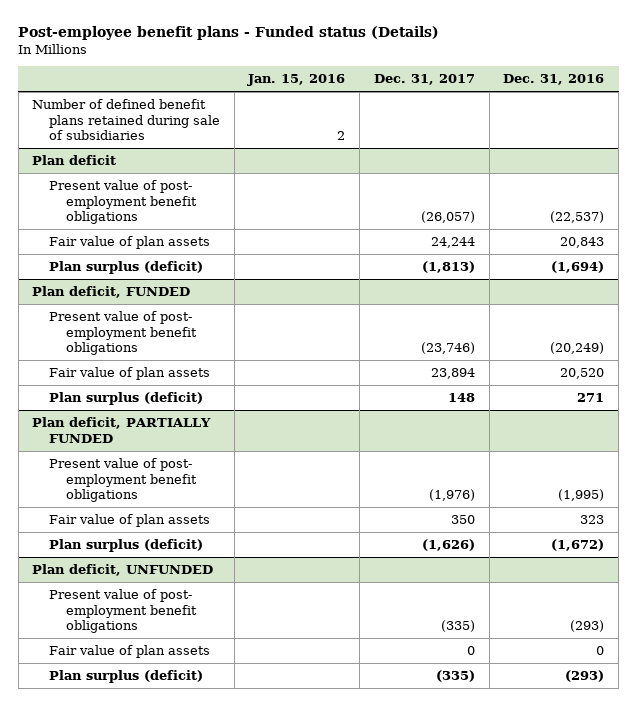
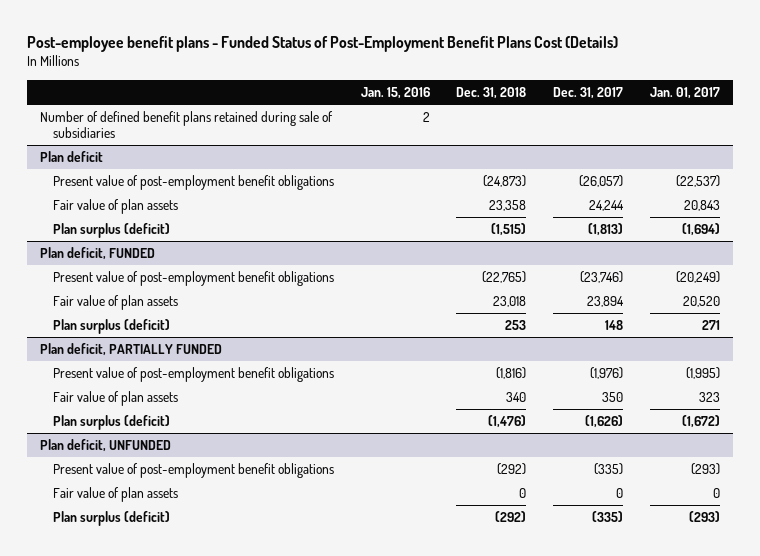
[18,26,440,41] Post-employee benefit plans - Funded status (Details) -> [26,35,618,52] Post-employee benefit plans - Funded Status of Post-Employment Benefit Plans Cost (Details)
[503,74,605,86] Dec. 31, 2016 -> none
none -> [456,86,527,99] Dec. 31, 2018
none -> [649,86,720,99] Jan. 01, 2017
[49,180,197,224] Present value of post- employment benefit obligations -> [52,175,334,191] Present value of post-employment benefit obligations
[49,311,197,355] Present value of post- employment benefit obligations -> [52,271,334,287] Present value of post-employment benefit obligations
[49,458,197,502] Present value of post- employment benefit obligations -> [52,367,334,383] Present value of post-employment benefit obligations
[49,589,197,633] Present value of post- employment benefit obligations -> [52,463,334,479] Present value of post-employment benefit obligations

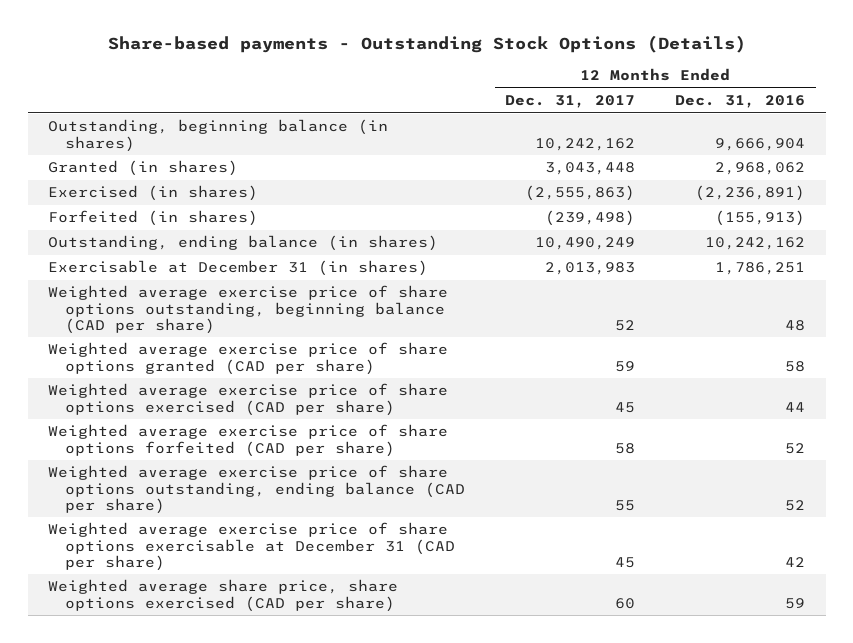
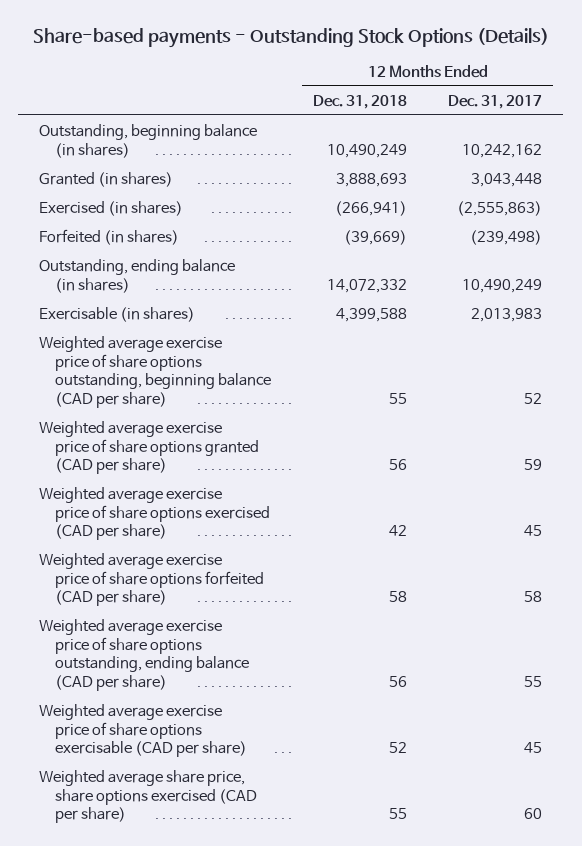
[675,95,806,109] Dec. 31, 2016 -> none
none -> [312,94,407,109] Dec. 31, 2018
[47,260,428,277] Exercisable at December 31 (in shares) -> [39,306,196,322] Exercisable (in shares)
[47,522,455,571] Weighted average exercise price of share options exercisable at December 31 (CAD per share) -> [39,703,248,758] Weighted average exercise price of share options exercisable (CAD per share)

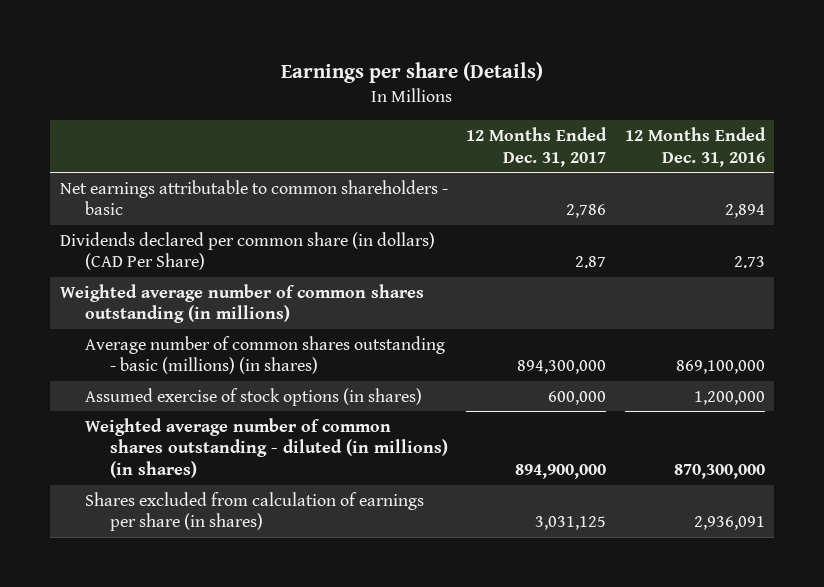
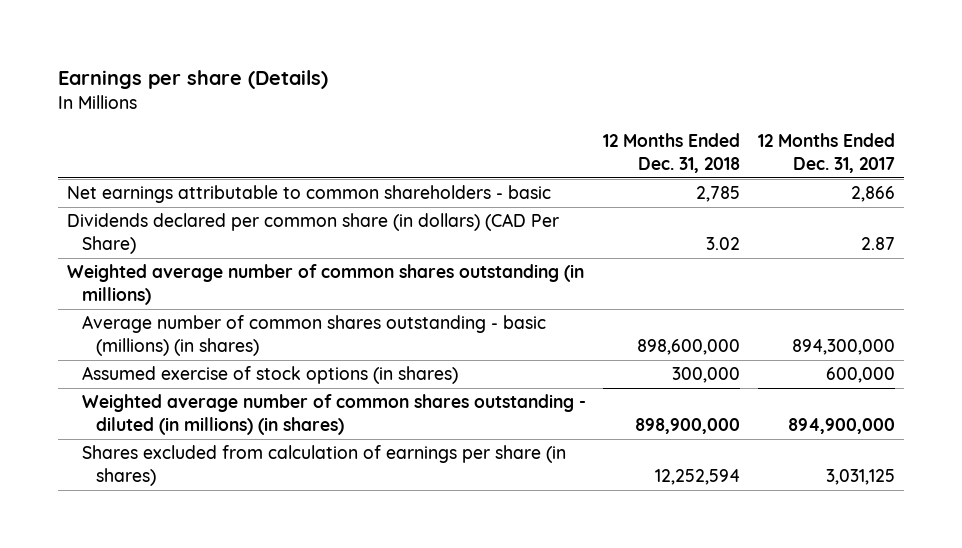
[624,126,766,167] 12 Months Ended Dec. 31, 2016 -> none
none -> [603,133,741,173] 12 Months Ended Dec. 31, 2018
[566,204,607,219] 2,786 -> [851,186,896,203] 2,866

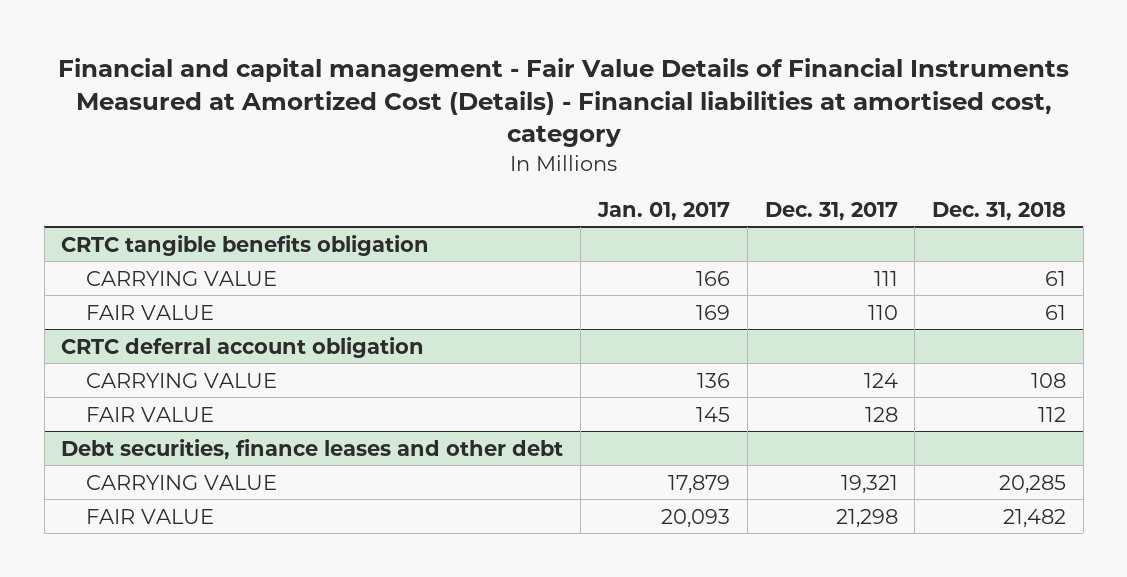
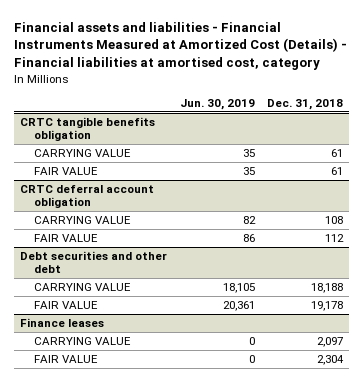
[57,57,1069,148] Financial and capital management - Fair Value Details of Financial Instruments Measured at Amortized Cost (Details) - Financial liabilities at amortised cost, category -> [14,21,348,71] Financial assets and liabilities - Financial Instruments Measured at Amortized Cost (Details) - Financial liabilities at amortised cost, category
[596,201,730,221] Jan. 01, 2017 -> none
[764,201,898,221] Dec. 31, 2017 -> none
none -> [179,98,255,110] Jun. 30, 2019
[61,438,564,460] Debt securities, finance leases and other debt -> [20,250,168,274] Debt securities and other debt
[999,474,1067,494] 20,285 -> [310,282,343,293] 18,188
[1003,508,1067,528] 21,482 -> [310,300,343,311] 19,178
none -> [20,317,105,327] Finance leases
none -> [33,336,131,345] CARRYING VALUE
none -> [33,354,98,363] FAIR VALUE

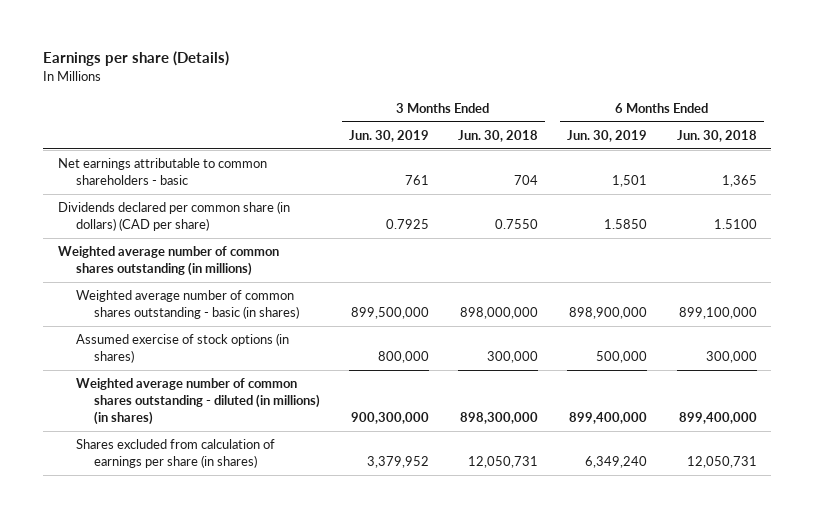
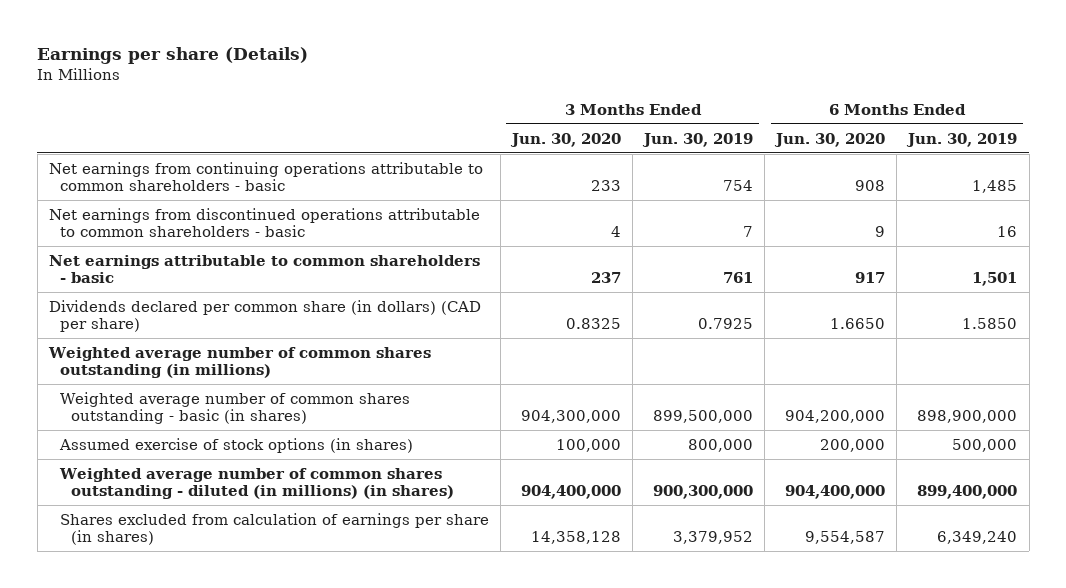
[458,129,539,142] Jun. 30, 2018 -> none
[676,129,757,142] Jun. 30, 2018 -> none
none -> [509,132,621,147] Jun. 30, 2020
none -> [774,132,886,147] Jun. 30, 2020
none -> [48,161,483,192] Net earnings from continuing operations attributable to common shareholders - basic
none -> [48,207,480,238] Net earnings from discontinued operations attributable to common shareholders - basic

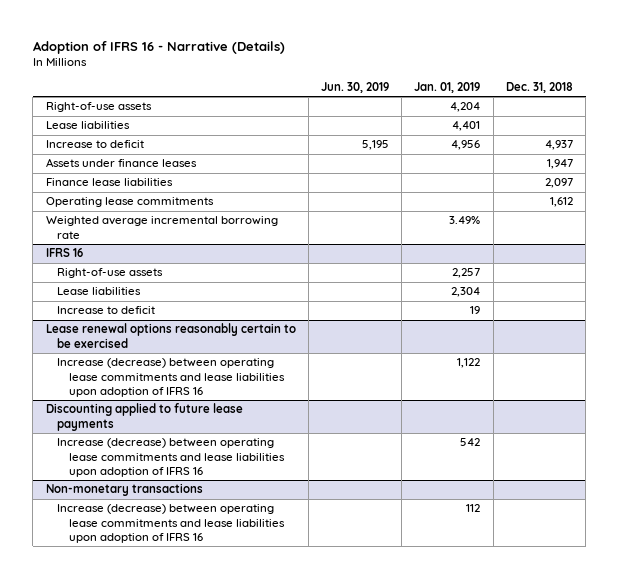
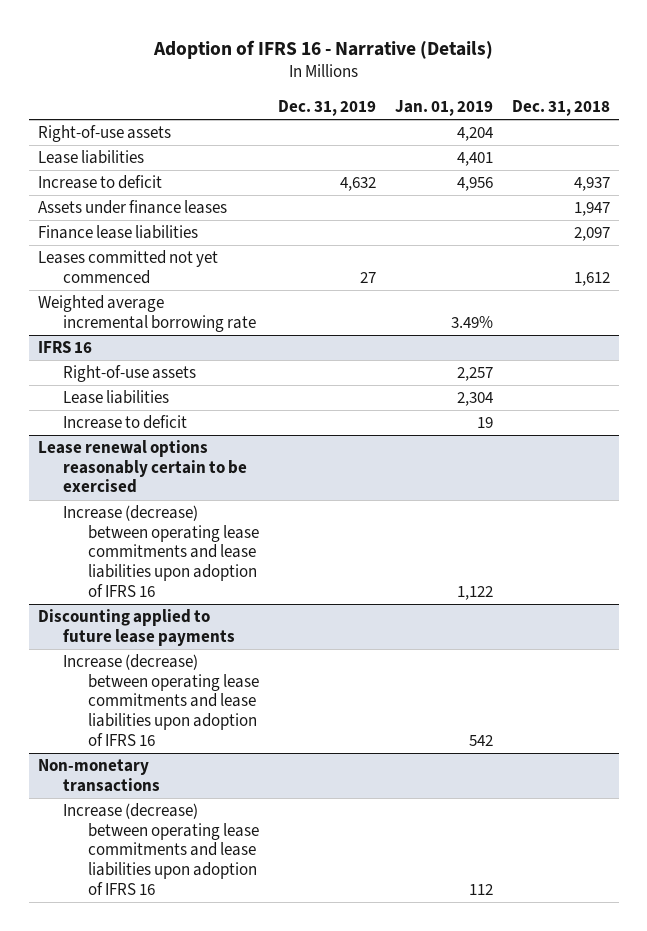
[321,81,390,93] Jun. 30, 2019 -> none
none -> [277,100,376,117] Dec. 31, 2019
[45,197,214,208] Operating lease commitments -> [37,250,218,284] Leases committed not yet commenced

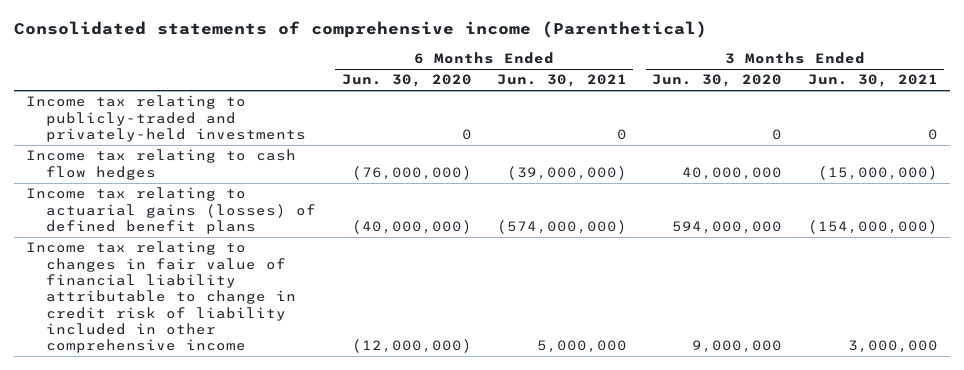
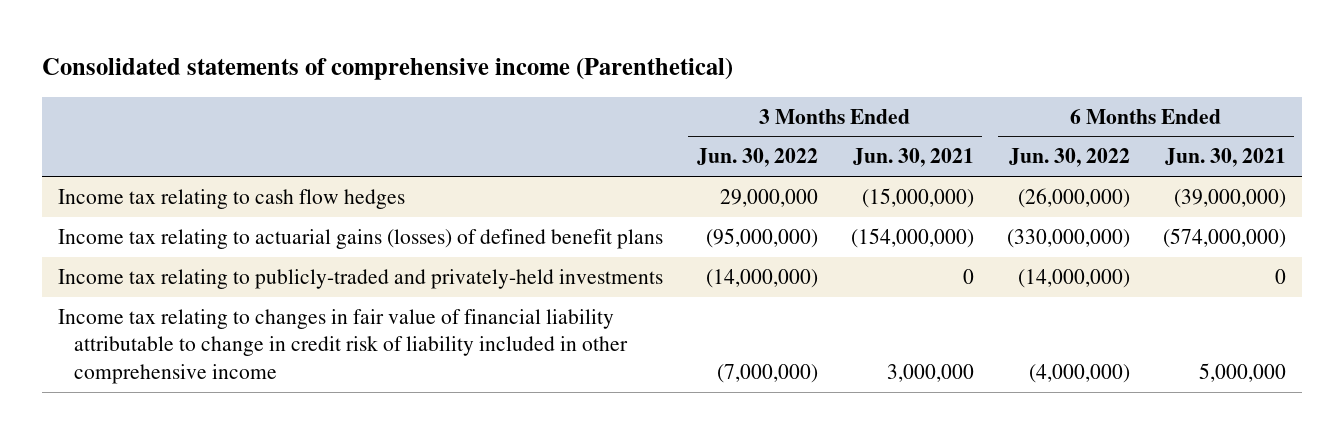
[341,74,472,88] Jun. 30, 2020 -> none
[652,74,783,88] Jun. 30, 2020 -> none
none -> [696,148,818,168] Jun. 30, 2022
none -> [1008,148,1130,168] Jun. 30, 2022
[26,95,307,142] Income tax relating to publicly-traded and privately-held investments -> [58,268,664,289] Income tax relating to publicly-traded and privately-held investments

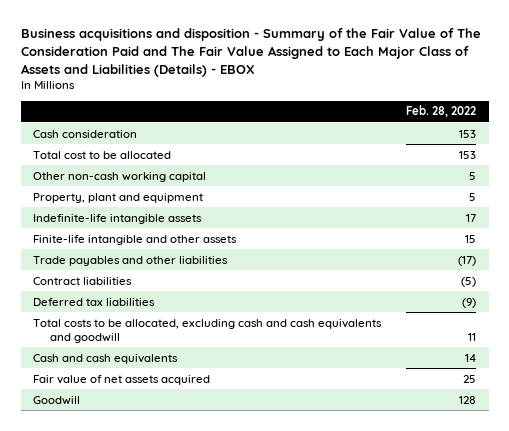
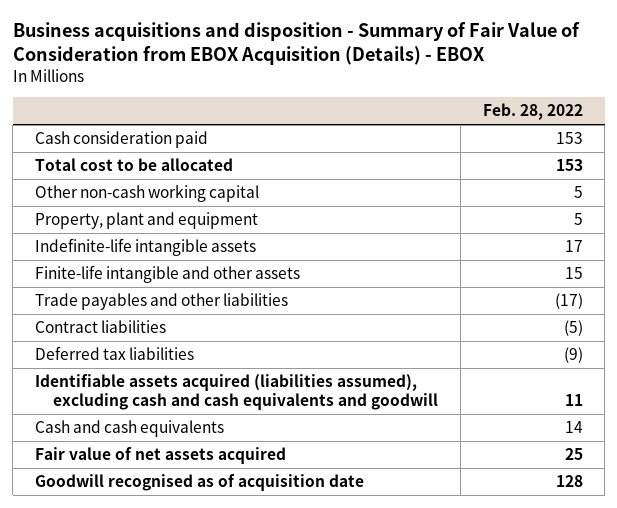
[20,28,481,77] Business acquisitions and disposition - Summary of the Fair Value of The Consideration Paid and The Fair Value Assigned to Each Major Class of Assets and Liabilities (Details) - EBOX -> [12,21,580,65] Business acquisitions and disposition - Summary of Fair Value of Consideration from EBOX Acquisition (Details) - EBOX
[33,129,138,138] Cash consideration -> [34,131,208,149] Cash consideration paid
[33,318,383,343] Total costs to be allocated, excluding cash and cash equivalents and goodwill -> none
none -> [34,374,439,411] Identifiable assets acquired (liabilities assumed), excluding cash and cash equivalents and goodwill
[33,395,81,405] Goodwill -> [34,474,364,492] Goodwill recognised as of acquisition date

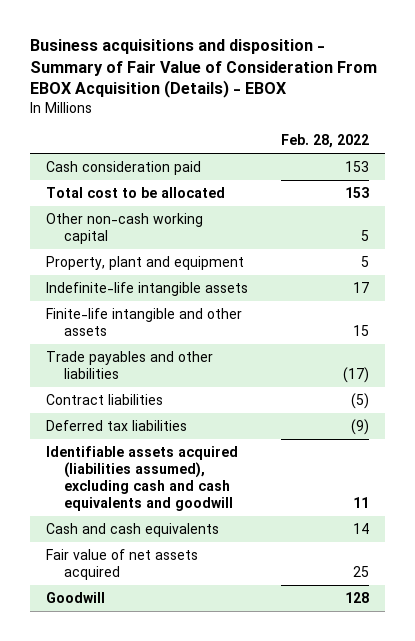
[12,21,580,65] Business acquisitions and disposition - Summary of Fair Value of Consideration from EBOX Acquisition (Details) - EBOX -> [29,39,377,99] Business acquisitions and disposition - Summary of Fair Value of Consideration From EBOX Acquisition (Details) - EBOX
[34,474,364,492] Goodwill recognised as of acquisition date -> [46,592,106,604] Goodwill

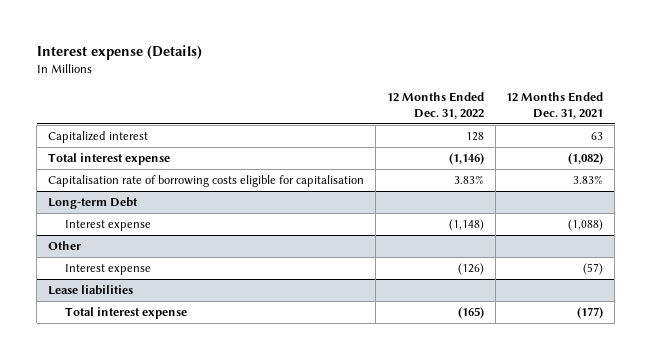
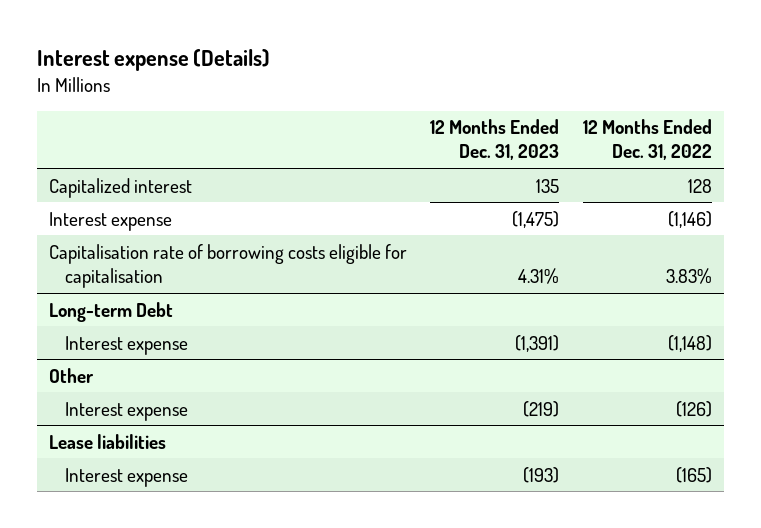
[506,91,604,119] 12 Months Ended Dec. 31, 2021 -> none
none -> [430,119,560,161] 12 Months Ended Dec. 31, 2023
[48,153,171,166] Total interest expense -> [48,211,172,231] Interest expense
[65,307,188,320] Total interest expense -> [65,467,189,487] Interest expense

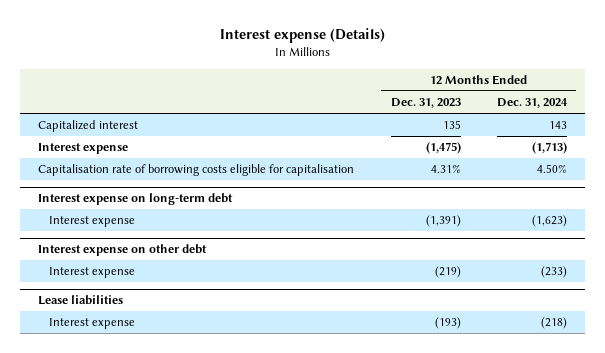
[583,119,713,161] 12 Months Ended Dec. 31, 2022 -> none
none -> [496,97,568,108] Dec. 31, 2024
[48,301,173,322] Long-term Debt -> [38,193,234,206] Interest expense on long-term debt
[48,367,94,383] Other -> [38,244,208,257] Interest expense on other debt

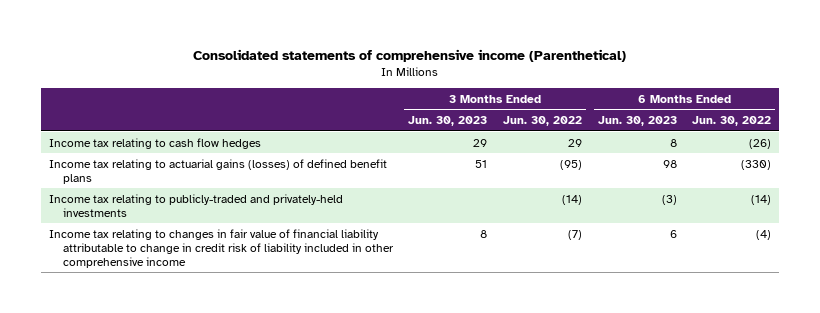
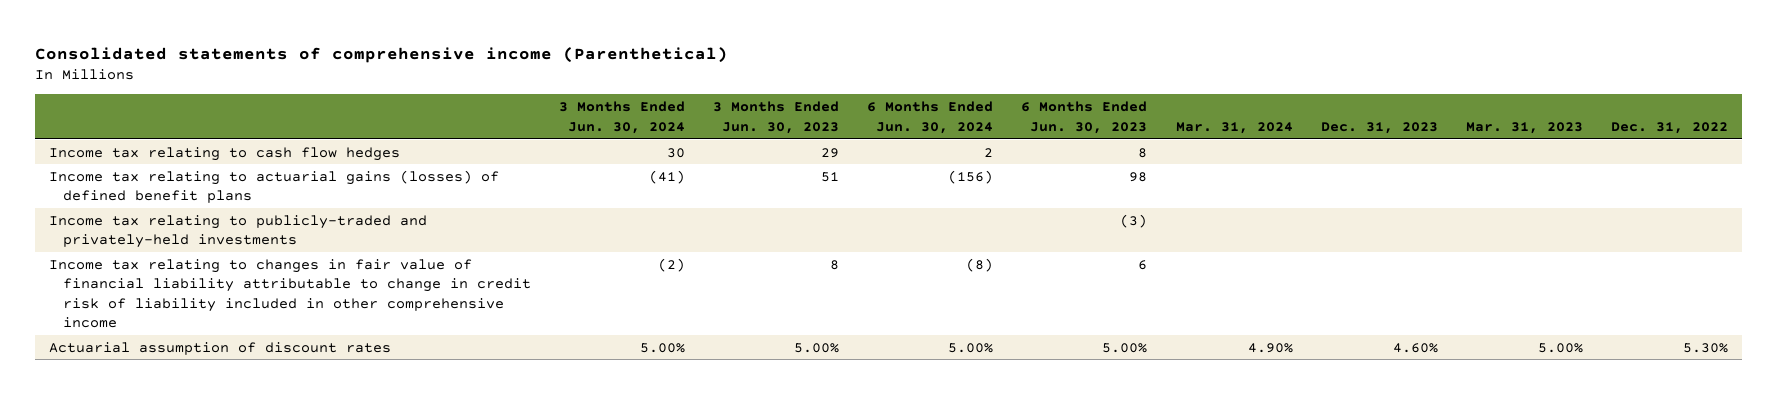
[502,116,582,127] Jun. 30, 2022 -> none
[692,116,772,127] Jun. 30, 2022 -> none
none -> [558,101,685,134] 3 Months Ended Jun. 30, 2024
none -> [867,101,994,134] 6 Months Ended Jun. 30, 2024
none -> [1175,121,1293,134] Mar. 31, 2024
none -> [1320,121,1438,134] Dec. 31, 2023
none -> [1465,121,1583,134] Mar. 31, 2023
none -> [1611,121,1729,134] Dec. 31, 2022
none -> [49,341,392,355] Actuarial assumption of discount rates

